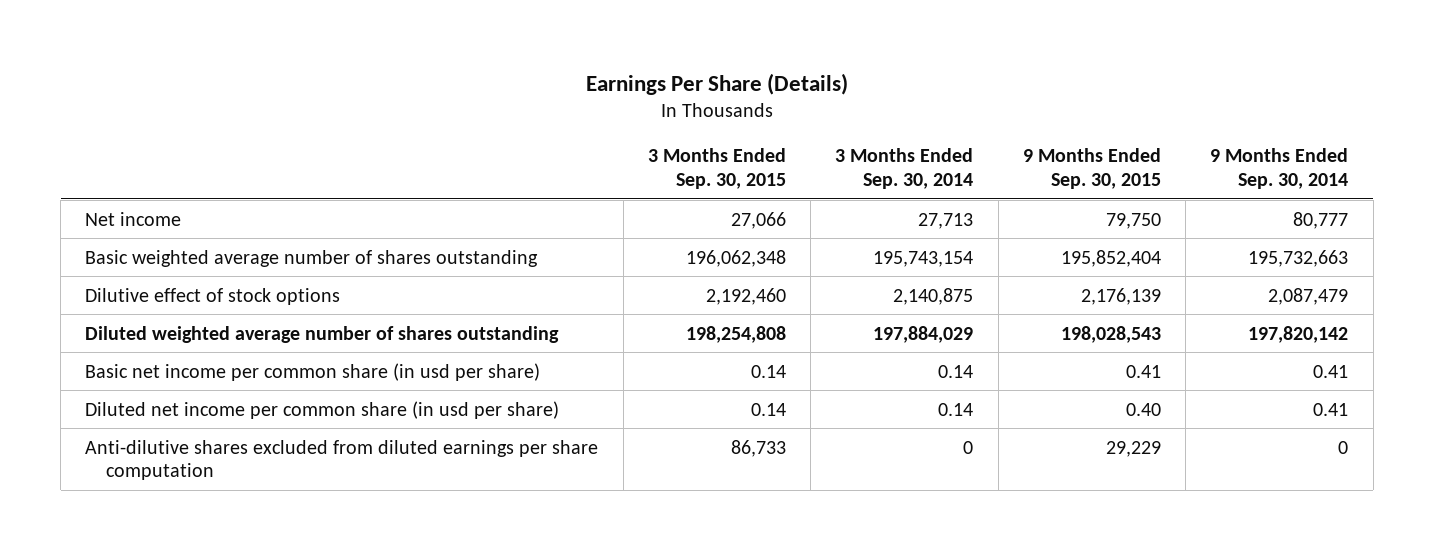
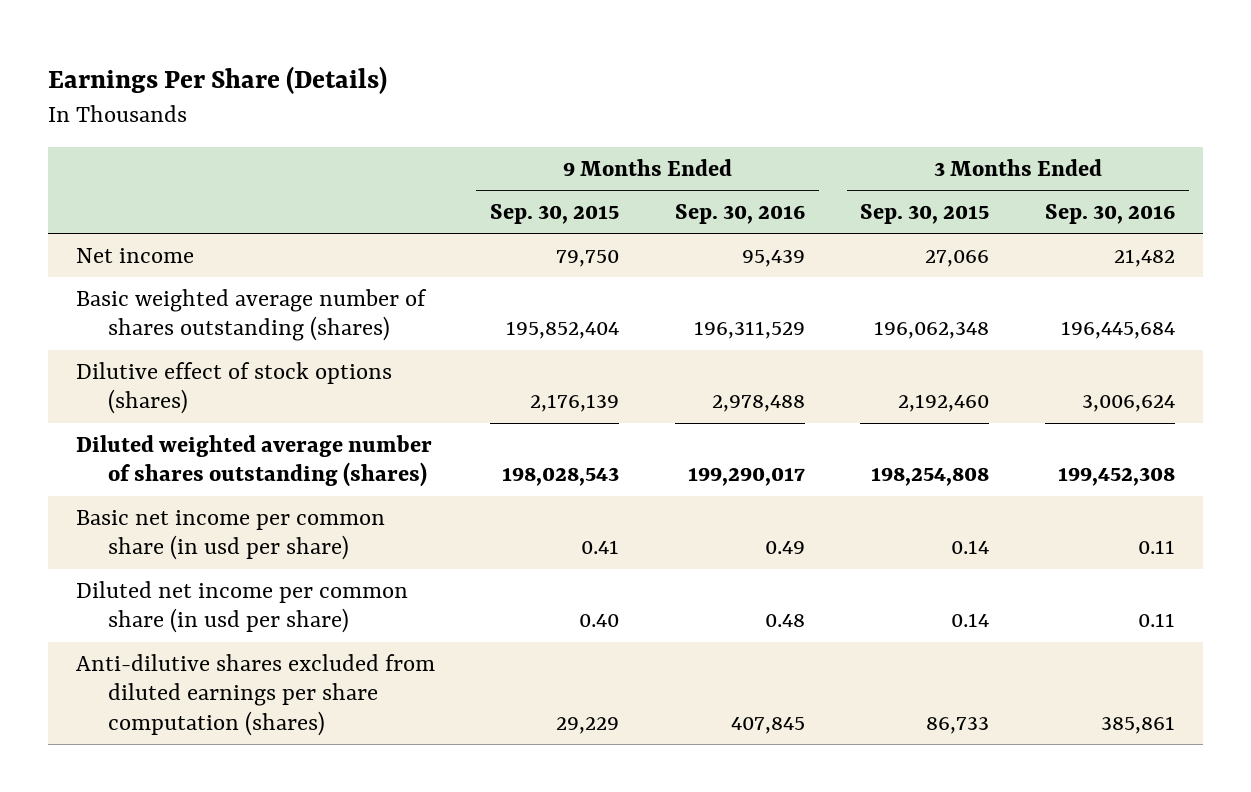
[835,147,974,189] 3 Months Ended Sep. 30, 2014 -> none
[1210,147,1349,189] 9 Months Ended Sep. 30, 2014 -> none
none -> [674,204,805,225] Sep. 30, 2016
none -> [1045,204,1176,225] Sep. 30, 2016
[85,249,539,267] Basic weighted average number of shares outstanding -> [75,288,427,342] Basic weighted average number of shares outstanding (shares)
[85,287,341,305] Dilutive effect of stock options -> [75,361,392,415] Dilutive effect of stock options (shares)
[85,325,560,343] Diluted weighted average number of shares outstanding -> [75,434,432,488] Diluted weighted average number of shares outstanding (shares)
[85,439,599,481] Anti-dilutive shares excluded from diluted earnings per share computation -> [75,653,435,736] Anti-dilutive shares excluded from diluted earnings per share computation (shares)

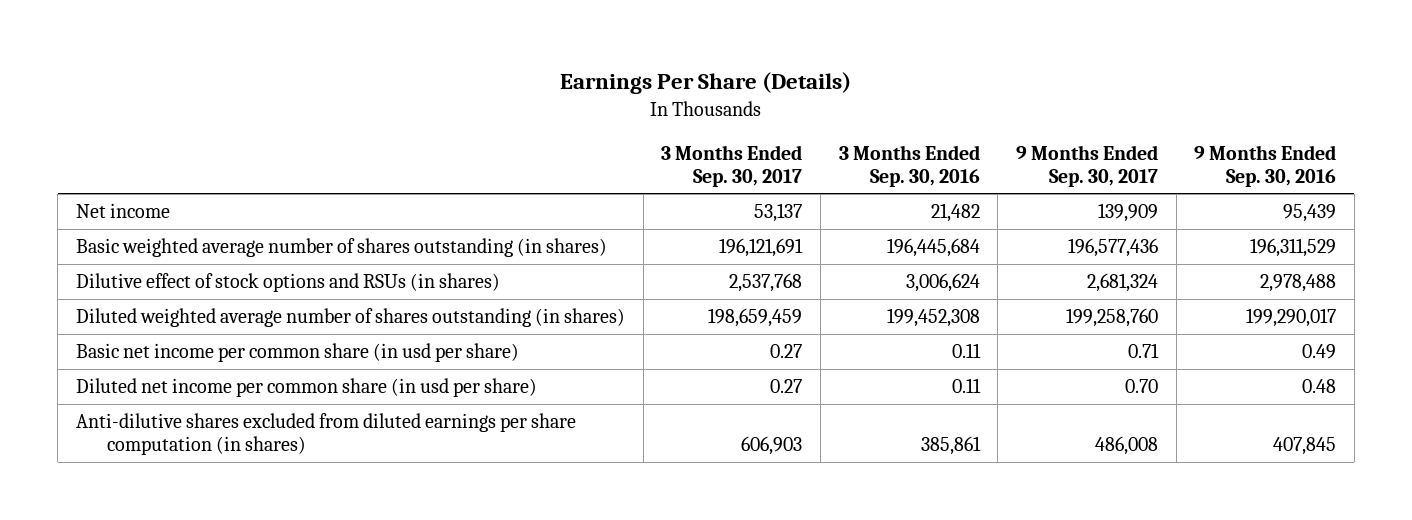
[490,204,620,225] Sep. 30, 2015 -> none
[860,204,990,225] Sep. 30, 2015 -> none
none -> [661,144,803,187] 3 Months Ended Sep. 30, 2017
none -> [1015,144,1158,187] 9 Months Ended Sep. 30, 2017
[75,288,427,342] Basic weighted average number of shares outstanding (shares) -> [76,238,608,258] Basic weighted average number of shares outstanding (in shares)
[75,361,392,415] Dilutive effect of stock options (shares) -> [76,273,501,293] Dilutive effect of stock options and RSUs (in shares)
[75,434,432,488] Diluted weighted average number of shares outstanding (shares) -> [76,308,626,328] Diluted weighted average number of shares outstanding (in shares)
[75,653,435,736] Anti-dilutive shares excluded from diluted earnings per share computation (shares) -> [76,413,577,456] Anti-dilutive shares excluded from diluted earnings per share computation (in shares)

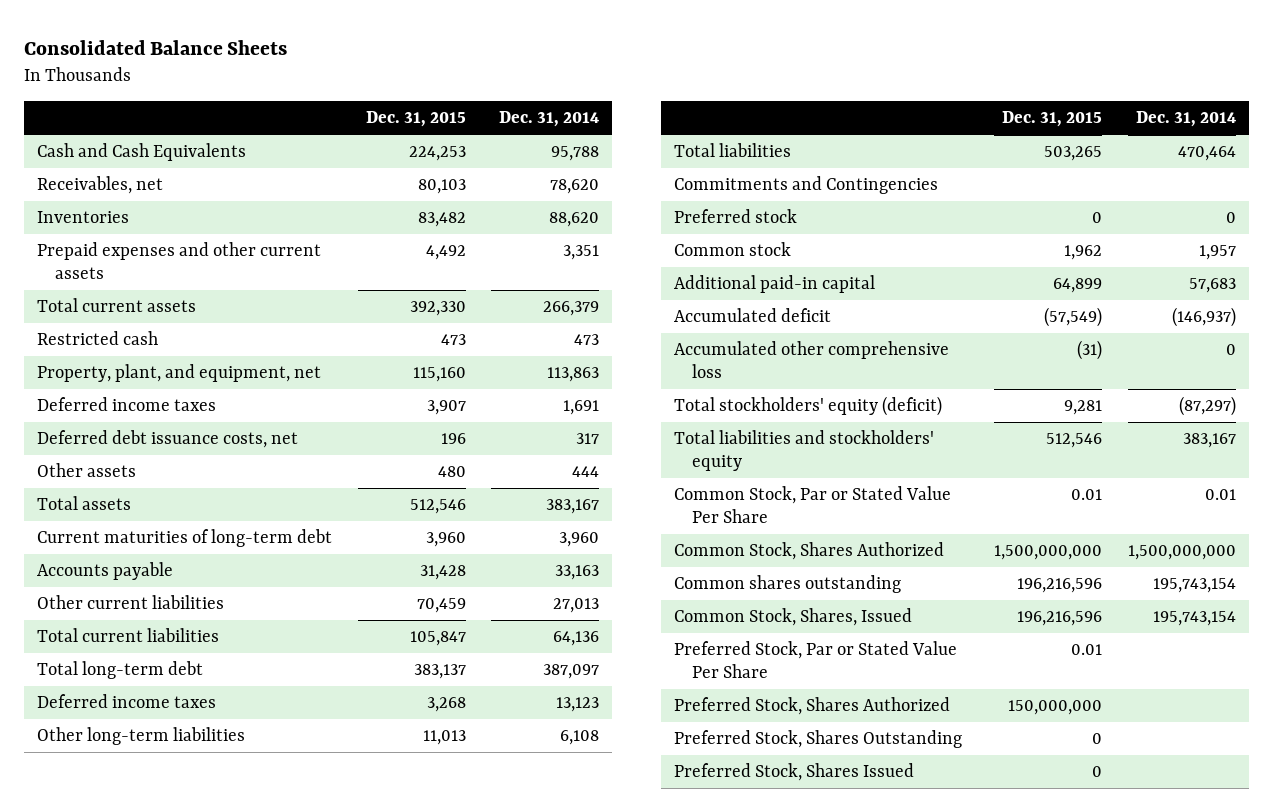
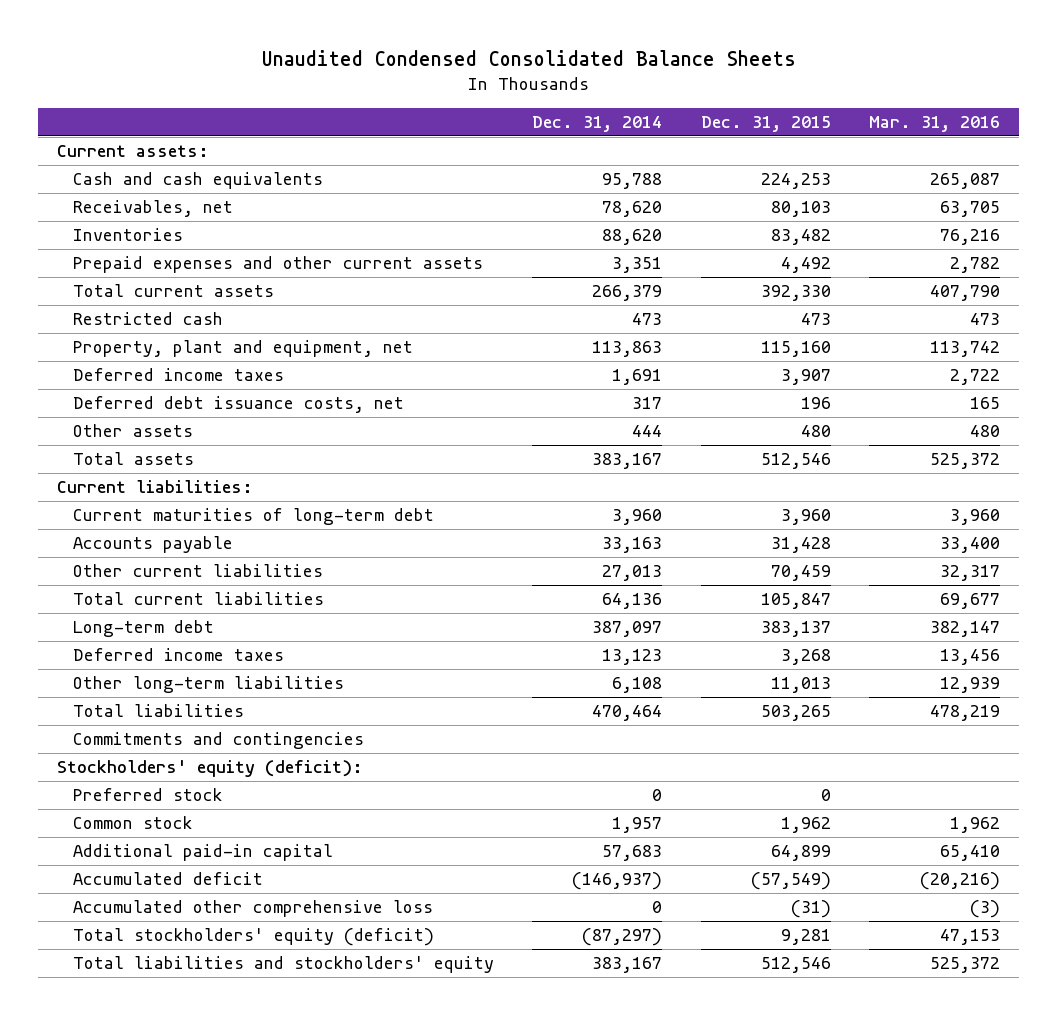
[24,39,288,55] Consolidated Balance Sheets -> [261,49,796,66] Unaudited Condensed Consolidated Balance Sheets
none -> [869,115,1001,132] Mar. 31, 2016
none -> [57,145,210,158] Current assets:
[36,143,246,162] Cash and Cash Equivalents -> [73,172,324,190] Cash and cash equivalents
[36,364,321,383] Property, plant, and equipment, net -> [73,340,414,358] Property, plant and equipment, net
none -> [57,480,254,494] Current liabilities:
[36,661,203,680] Total long-term debt -> [73,620,215,638] Long-term debt
[673,176,938,195] Commitments and Contingencies -> [73,732,365,750] Commitments and contingencies
none -> [57,760,364,778] Stockholders' equity (deficit):
[673,486,951,524] Common Stock, Par or Stated Value Per Share -> none
[673,542,944,561] Common Stock, Shares Authorized -> none
[673,575,901,594] Common shares outstanding -> none
[673,608,912,627] Common Stock, Shares, Issued -> none
[673,641,957,679] Preferred Stock, Par or Stated Value Per Share -> none
[673,697,950,716] Preferred Stock, Shares Authorized -> none
[673,730,962,749] Preferred Stock, Shares Outstanding -> none
[673,763,914,782] Preferred Stock, Shares Issued -> none

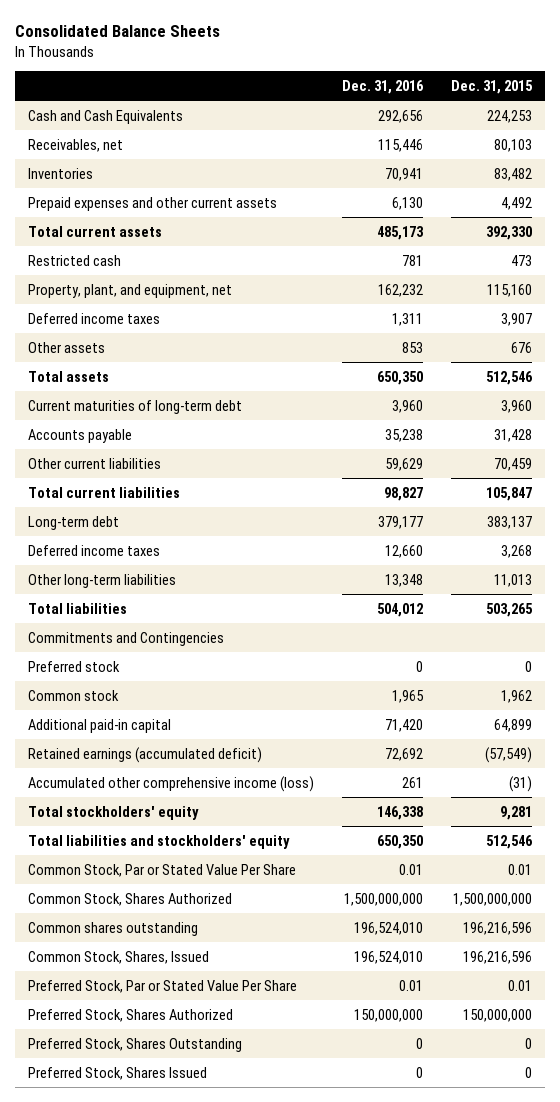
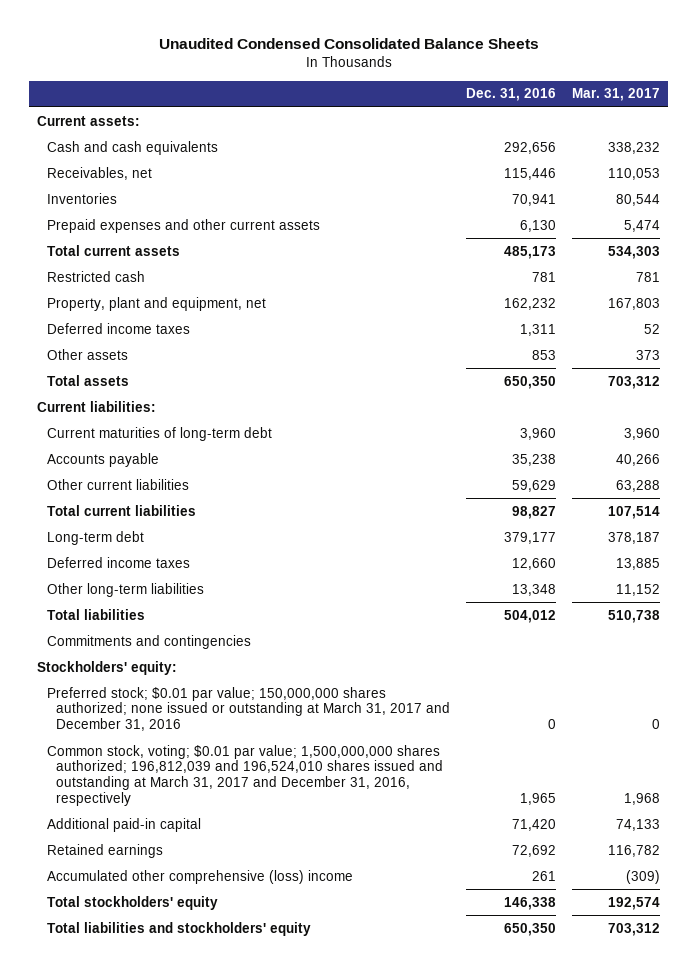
[14,25,220,38] Consolidated Balance Sheets -> [158,38,539,50] Unaudited Condensed Consolidated Balance Sheets
[450,79,533,94] Dec. 31, 2015 -> none
none -> [572,88,661,102] Mar. 31, 2017
none -> [36,115,140,126] Current assets:
[28,109,184,124] Cash and Cash Equivalents -> [46,140,218,155] Cash and cash equivalents
[28,283,233,298] Property, plant, and equipment, net -> [46,296,266,311] Property, plant and equipment, net
none -> [36,400,156,412] Current liabilities:
[28,631,225,646] Commitments and Contingencies -> [46,634,251,649] Commitments and contingencies
none -> [36,660,177,675] Stockholders' equity:
[28,660,121,672] Preferred stock -> [46,686,451,732] Preferred stock; $0.01 par value; 150,000,000 shares authorized; none issued or outstanding at March 31, 2017 and December 31, 2016
[28,689,120,701] Common stock -> [46,744,444,806] Common stock, voting; $0.01 par value; 1,500,000,000 shares authorized; 196,812,039 and 196,524,010 shares issued and outstanding at March 31, 2017 and December 31, 2016, respectively
[28,746,263,763] Retained earnings (accumulated deficit) -> [46,843,163,858] Retained earnings
[28,775,315,792] Accumulated other comprehensive income (loss) -> [46,869,353,884] Accumulated other comprehensive (loss) income
[28,863,297,877] Common Stock, Par or Stated Value Per Share -> none
[28,892,233,906] Common Stock, Shares Authorized -> none
[28,921,199,936] Common shares outstanding -> none
[28,950,210,964] Common Stock, Shares, Issued -> none
[28,979,298,993] Preferred Stock, Par or Stated Value Per Share -> none
[28,1008,234,1022] Preferred Stock, Shares Authorized -> none
[28,1037,243,1052] Preferred Stock, Shares Outstanding -> none
[28,1066,208,1080] Preferred Stock, Shares Issued -> none

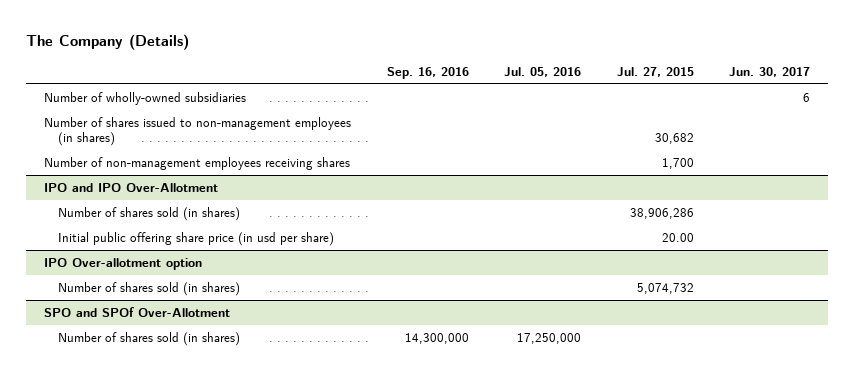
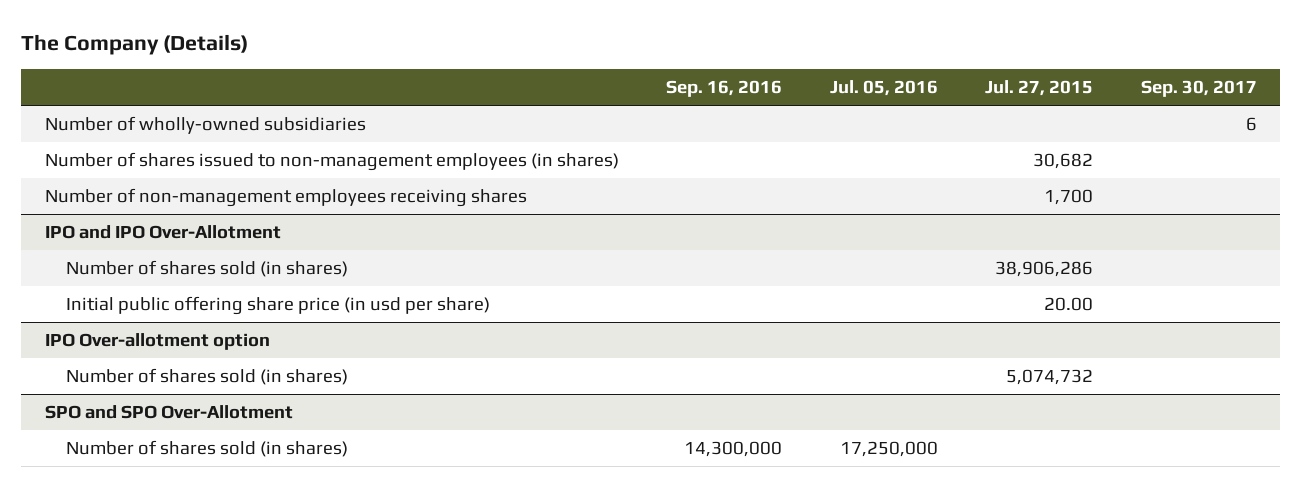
[729,66,811,77] Jun. 30, 2017 -> none
none -> [1140,80,1257,98] Sep. 30, 2017
[43,306,230,317] SPO and SPOf Over-Allotment -> [45,405,294,420] SPO and SPO Over-Allotment

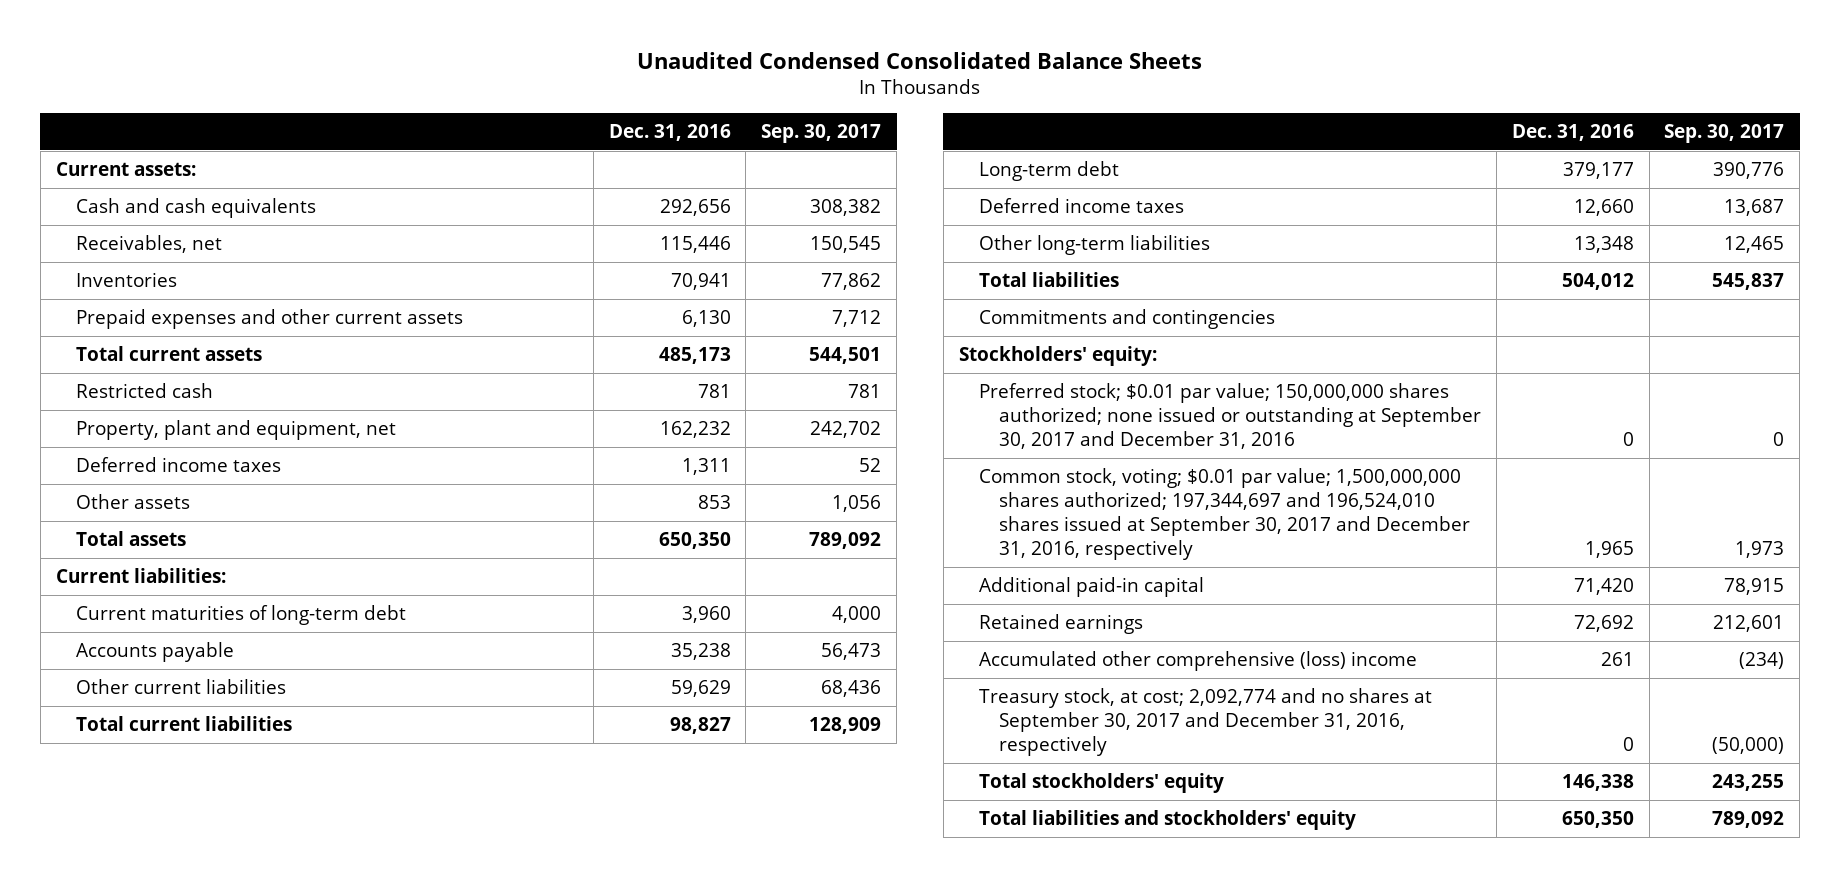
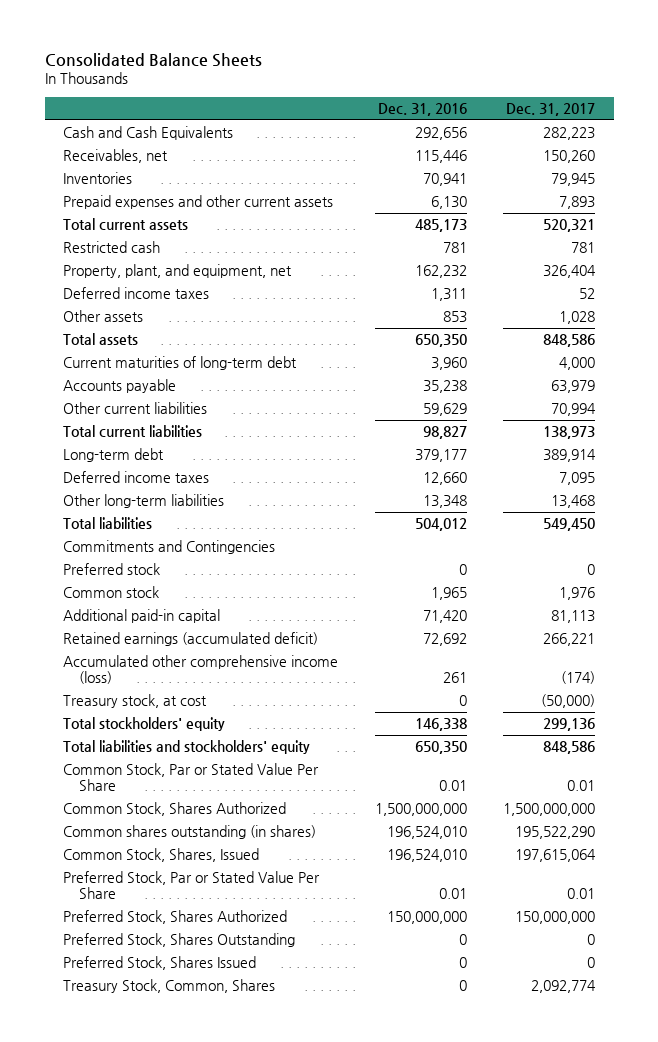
[637,52,1203,70] Unaudited Condensed Consolidated Balance Sheets -> [44,53,262,68] Consolidated Balance Sheets
[761,124,882,144] Sep. 30, 2017 -> none
none -> [506,102,596,116] Dec. 31, 2017
[55,161,196,176] Current assets: -> none
[75,197,316,218] Cash and cash equivalents -> [62,126,233,141] Cash and Cash Equivalents
[75,419,396,440] Property, plant and equipment, net -> [62,264,292,279] Property, plant, and equipment, net
[55,567,226,583] Current liabilities: -> none
[958,345,1157,366] Stockholders' equity: -> none
[978,308,1275,329] Commitments and contingencies -> [62,540,275,555] Commitments and Contingencies
[978,382,1481,449] Preferred stock; $0.01 par value; 150,000,000 shares authorized; none issued or outstanding at September 30, 2017 and December 31, 2016 -> [62,563,160,576] Preferred stock
[978,467,1470,560] Common stock, voting; $0.01 par value; 1,500,000,000 shares authorized; 197,344,697 and 196,524,010 shares issued at September 30, 2017 and December 31, 2016, respectively -> [62,586,159,599] Common stock
[978,613,1143,634] Retained earnings -> [62,632,318,647] Retained earnings (accumulated deficit)
[978,650,1417,671] Accumulated other comprehensive (loss) income -> [62,655,338,685] Accumulated other comprehensive income (loss)
[978,687,1432,756] Treasury stock, at cost; 2,092,774 and no shares at September 30, 2017 and December 31, 2016, respectively -> [62,694,207,709] Treasury stock, at cost
none -> [62,763,319,792] Common Stock, Par or Stated Value Per Share
none -> [62,802,286,817] Common Stock, Shares Authorized
none -> [62,825,316,840] Common shares outstanding (in shares)
none -> [62,848,259,863] Common Stock, Shares, Issued
none -> [62,871,320,900] Preferred Stock, Par or Stated Value Per Share
none -> [62,910,287,925] Preferred Stock, Shares Authorized
none -> [62,933,295,948] Preferred Stock, Shares Outstanding
none -> [62,956,256,971] Preferred Stock, Shares Issued
none -> [62,979,275,994] Treasury Stock, Common, Shares

